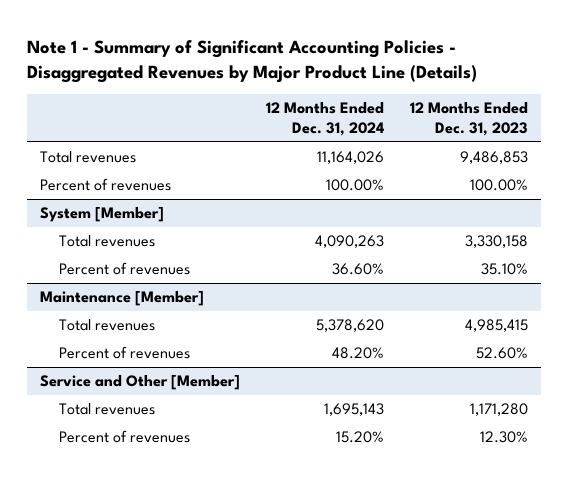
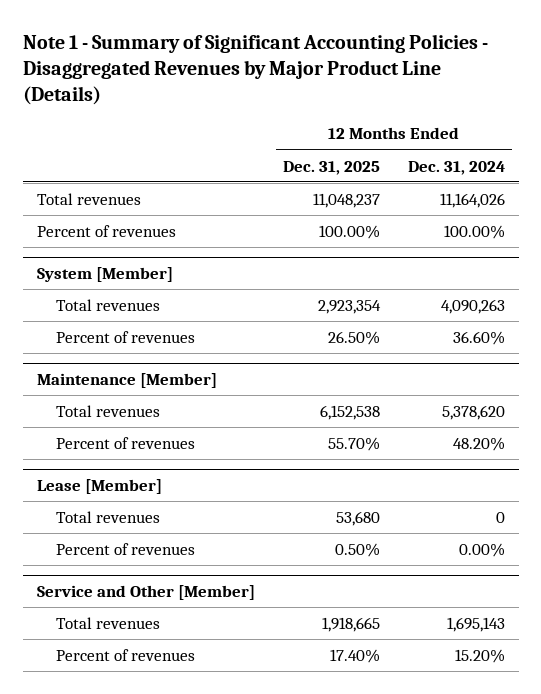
[410,102,529,137] 12 Months Ended Dec. 31, 2023 -> none
none -> [282,160,380,175] Dec. 31, 2025
none -> [36,478,162,494] Lease [Member]
none -> [56,510,161,523] Total revenues
none -> [56,542,196,555] Percent of revenues

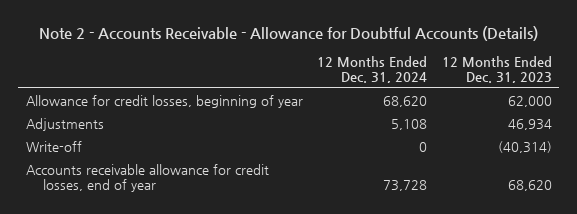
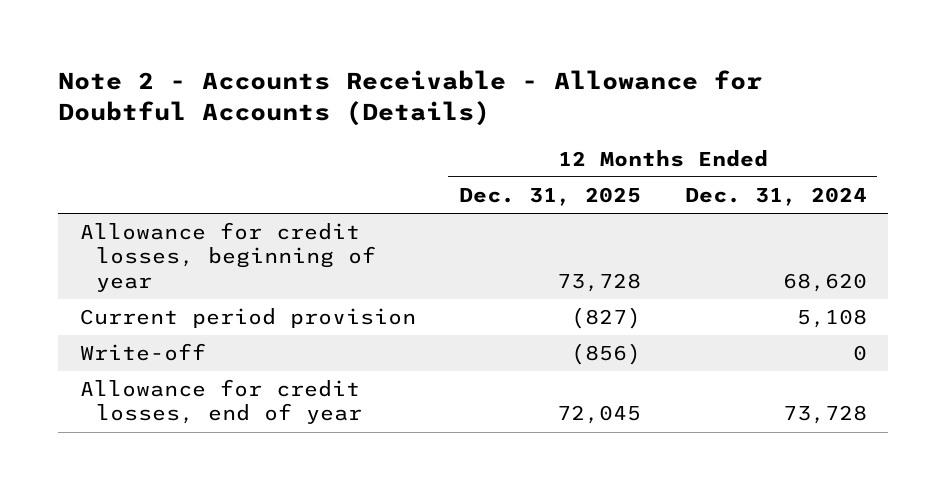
[441,56,552,83] 12 Months Ended Dec. 31, 2023 -> none
none -> [459,186,642,206] Dec. 31, 2025
[25,117,104,131] Adjustments -> [79,308,416,329] Current period provision
[25,163,269,192] Accounts receivable allowance for credit losses, end of year -> [79,379,362,425] Allowance for credit losses, end of year

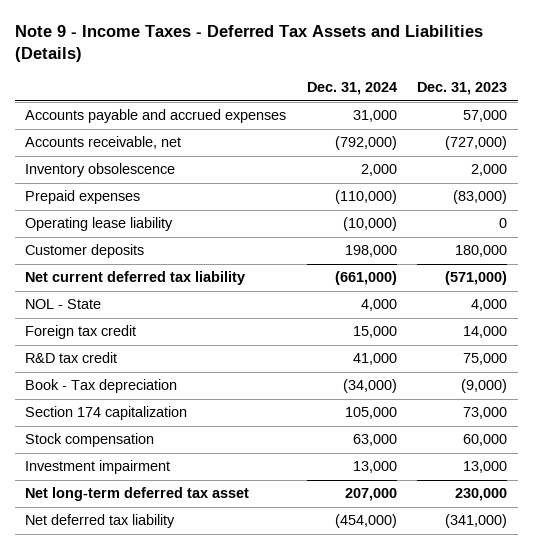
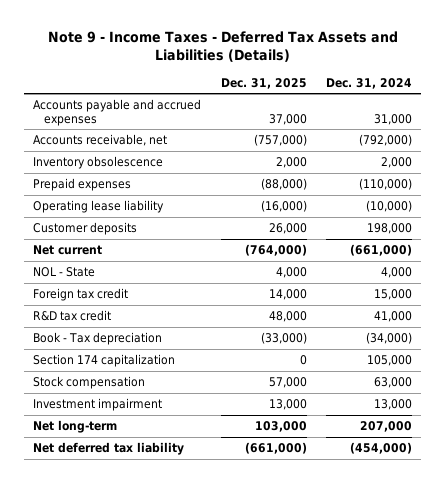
[417,82,508,96] Dec. 31, 2023 -> none
none -> [220,77,307,89] Dec. 31, 2025
[25,271,246,286] Net current deferred tax liability -> [33,245,103,256] Net current
[25,487,250,502] Net long-term deferred tax asset -> [33,420,118,434] Net long-term

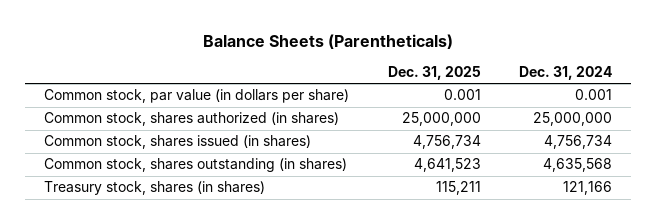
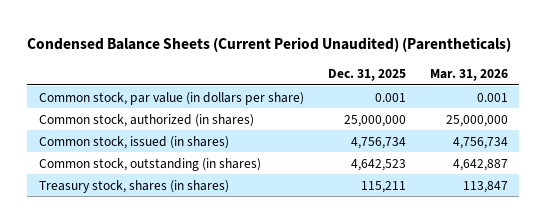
[203,33,454,49] Balance Sheets (Parentheticals) -> [27,36,512,52] Condensed Balance Sheets (Current Period Unaudited) (Parentheticals)
[519,66,613,81] Dec. 31, 2024 -> none
none -> [429,68,508,81] Mar. 31, 2026
[44,112,340,127] Common stock, shares authorized (in shares) -> [39,113,255,127] Common stock, authorized (in shares)
[44,135,312,150] Common stock, shares issued (in shares) -> [39,135,230,149] Common stock, issued (in shares)
[44,158,348,173] Common stock, shares outstanding (in shares) -> [39,157,262,171] Common stock, outstanding (in shares)
[413,158,481,173] 4,641,523 -> [350,158,406,171] 4,642,523

